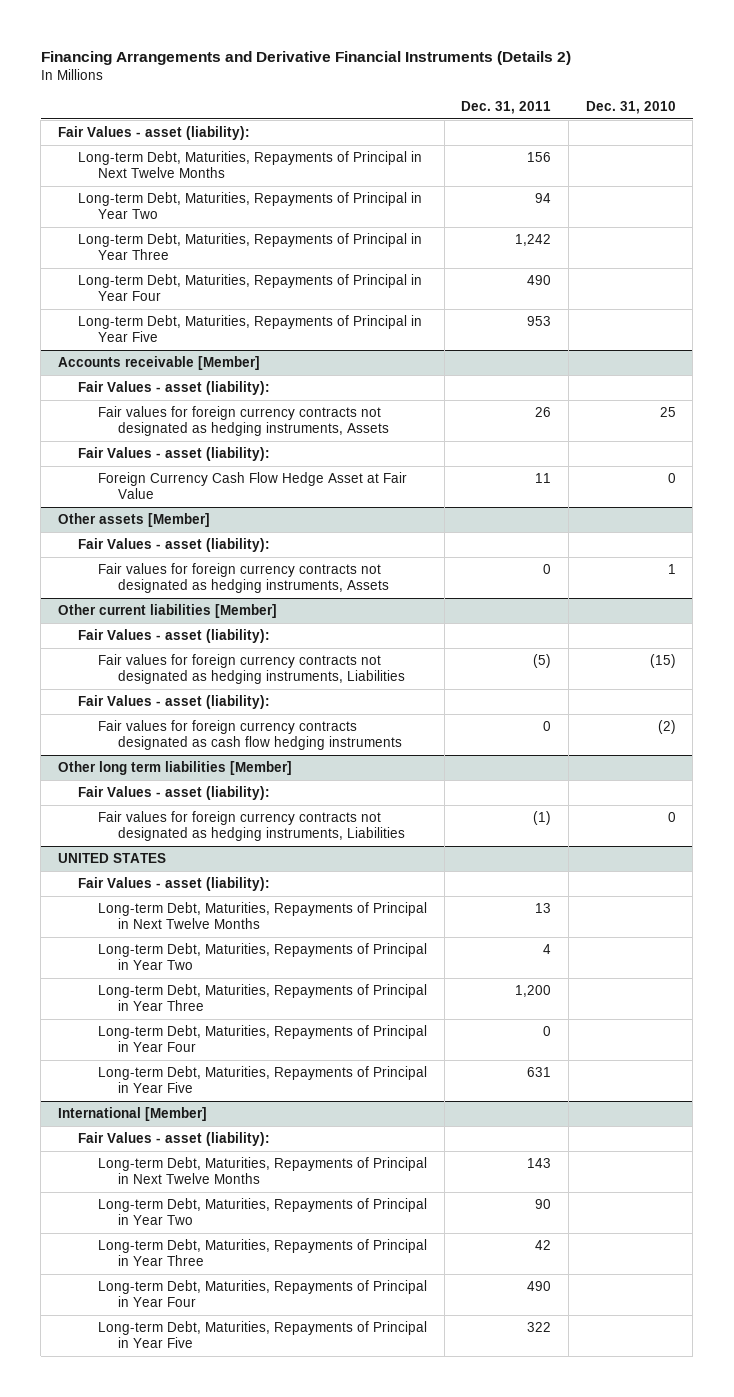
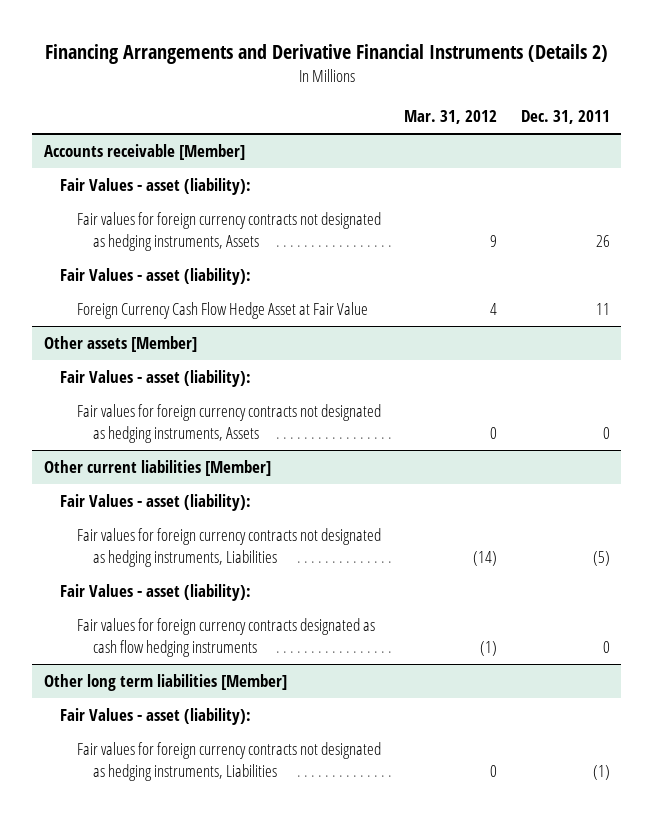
[585,100,676,114] Dec. 31, 2010 -> none
none -> [404,110,498,125] Mar. 31, 2012
[57,126,250,141] Fair Values - asset (liability): -> none
[78,151,423,179] Long-term Debt, Maturities, Repayments of Principal in Next Twelve Months -> none
[78,192,423,220] Long-term Debt, Maturities, Repayments of Principal in Year Two -> none
[78,233,423,261] Long-term Debt, Maturities, Repayments of Principal in Year Three -> none
[78,274,423,302] Long-term Debt, Maturities, Repayments of Principal in Year Four -> none
[78,315,423,343] Long-term Debt, Maturities, Repayments of Principal in Year Five -> none
[57,853,166,864] UNITED STATES -> none
[78,877,271,892] Fair Values - asset (liability): -> none
[98,902,428,930] Long-term Debt, Maturities, Repayments of Principal in Next Twelve Months -> none
[98,943,428,971] Long-term Debt, Maturities, Repayments of Principal in Year Two -> none
[98,984,428,1012] Long-term Debt, Maturities, Repayments of Principal in Year Three -> none
[98,1025,428,1053] Long-term Debt, Maturities, Repayments of Principal in Year Four -> none
[98,1066,428,1094] Long-term Debt, Maturities, Repayments of Principal in Year Five -> none
[57,1107,207,1122] International [Member] -> none
[78,1132,271,1147] Fair Values - asset (liability): -> none
[98,1157,428,1185] Long-term Debt, Maturities, Repayments of Principal in Next Twelve Months -> none
[98,1198,428,1226] Long-term Debt, Maturities, Repayments of Principal in Year Two -> none
[98,1239,428,1267] Long-term Debt, Maturities, Repayments of Principal in Year Three -> none
[98,1280,428,1308] Long-term Debt, Maturities, Repayments of Principal in Year Four -> none
[98,1321,428,1349] Long-term Debt, Maturities, Repayments of Principal in Year Five -> none

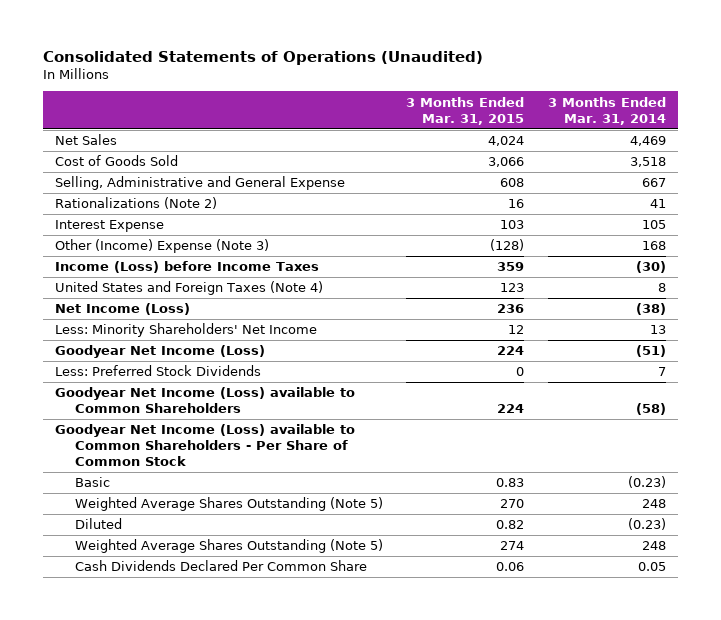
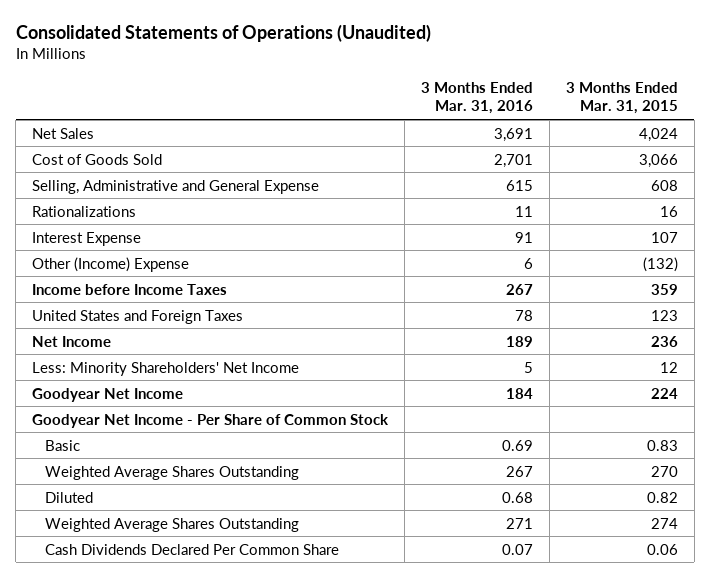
[548,96,667,125] 3 Months Ended Mar. 31, 2014 -> none
none -> [421,82,534,115] 3 Months Ended Mar. 31, 2016
[54,197,217,210] Rationalizations (Note 2) -> [32,205,137,217] Rationalizations
[500,220,525,230] 103 -> [651,231,679,243] 107
[54,239,269,254] Other (Income) Expense (Note 3) -> [32,256,190,272] Other (Income) Expense
[490,239,525,252] (128) -> [643,256,679,272] (132)
[54,261,319,274] Income (Loss) before Income Taxes -> [32,283,228,295] Income before Income Taxes
[54,281,323,296] United States and Foreign Taxes (Note 4) -> [32,309,244,324] United States and Foreign Taxes
[54,303,190,316] Net Income (Loss) -> [32,335,112,347] Net Income
[54,365,261,377] Less: Preferred Stock Dividends -> none
[54,387,355,414] Goodyear Net Income (Loss) available to Common Shareholders -> none
[54,345,265,359] Goodyear Net Income (Loss) -> [32,387,184,402] Goodyear Net Income
[54,424,355,467] Goodyear Net Income (Loss) available to Common Shareholders - Per Share of Common Stock -> [32,413,390,428] Goodyear Net Income - Per Share of Common Stock
[74,497,383,512] Weighted Average Shares Outstanding (Note 5) -> [44,465,299,480] Weighted Average Shares Outstanding
[74,539,383,554] Weighted Average Shares Outstanding (Note 5) -> [44,517,299,532] Weighted Average Shares Outstanding

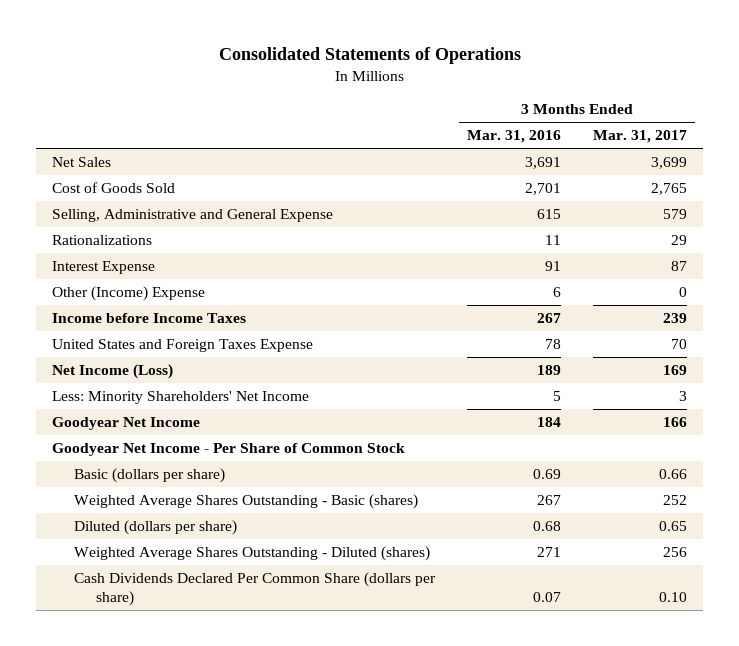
[15,24,431,43] Consolidated Statements of Operations (Unaudited) -> [218,46,521,64] Consolidated Statements of Operations
[566,82,679,115] 3 Months Ended Mar. 31, 2015 -> none
none -> [593,130,688,144] Mar. 31, 2017
[32,309,244,324] United States and Foreign Taxes -> [51,339,313,353] United States and Foreign Taxes Expense
[32,335,112,347] Net Income -> [51,364,173,380] Net Income (Loss)
[44,439,80,451] Basic -> [74,468,226,484] Basic (dollars per share)
[44,465,299,480] Weighted Average Shares Outstanding -> [74,494,419,510] Weighted Average Shares Outstanding - Basic (shares)
[44,491,93,503] Diluted -> [74,520,238,536] Diluted (dollars per share)
[44,517,299,532] Weighted Average Shares Outstanding -> [74,546,431,562] Weighted Average Shares Outstanding - Diluted (shares)
[44,543,339,555] Cash Dividends Declared Per Common Share -> [74,572,437,607] Cash Dividends Declared Per Common Share (dollars per share)

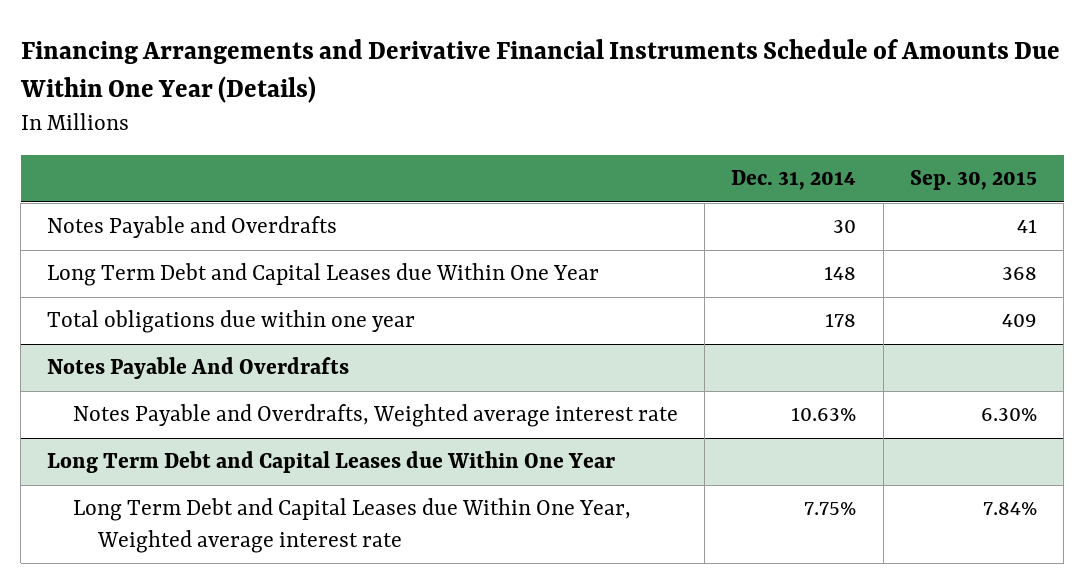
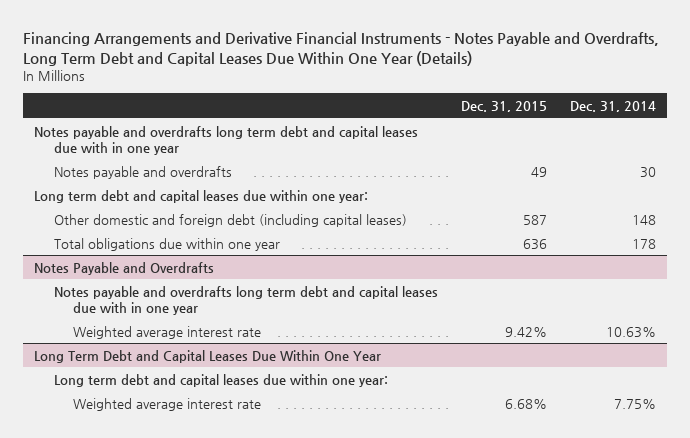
[19,38,1060,104] Financing Arrangements and Derivative Financial Instruments Schedule of Amounts Due Within One Year (Details) -> [22,31,659,66] Financing Arrangements and Derivative Financial Instruments - Notes Payable and Overdrafts, Long Term Debt and Capital Leases Due Within One Year (Details)
[910,170,1038,191] Sep. 30, 2015 -> none
none -> [460,101,547,113] Dec. 31, 2015
none -> [34,125,419,155] Notes payable and overdrafts long term debt and capital leases due with in one year
[47,216,338,239] Notes Payable and Overdrafts -> [53,165,232,179] Notes payable and overdrafts
none -> [34,189,369,203] Long term debt and capital leases due within one year:
[47,263,600,287] Long Term Debt and Capital Leases due Within One Year -> [53,213,407,227] Other domestic and foreign debt (including capital leases)
[47,357,350,380] Notes Payable And Overdrafts -> [34,261,215,275] Notes Payable and Overdrafts
none -> [53,285,438,315] Notes payable and overdrafts long term debt and capital leases due with in one year
[72,404,678,428] Notes Payable and Overdrafts, Weighted average interest rate -> [73,325,262,339] Weighted average interest rate
[47,451,616,474] Long Term Debt and Capital Leases due Within One Year -> [34,349,382,363] Long Term Debt and Capital Leases Due Within One Year
none -> [53,373,388,387] Long term debt and capital leases due within one year:
[72,498,631,553] Long Term Debt and Capital Leases due Within One Year, Weighted average interest rate -> [73,397,262,411] Weighted average interest rate

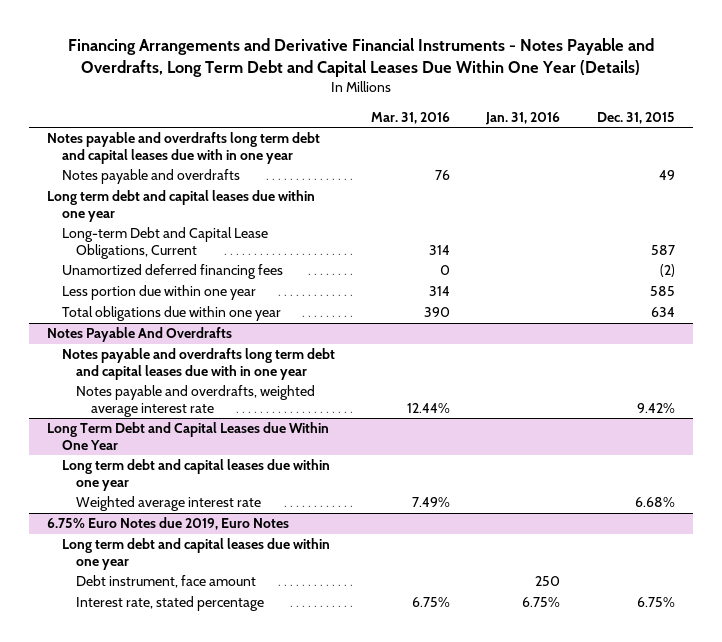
[569,101,656,113] Dec. 31, 2014 -> none
none -> [371,111,451,124] Mar. 31, 2016
none -> [485,111,561,125] Jan. 31, 2016
[34,189,369,203] Long term debt and capital leases due within one year: -> [47,190,316,222] Long term debt and capital leases due within one year
[53,213,407,227] Other domestic and foreign debt (including capital leases) -> [61,227,268,259] Long-term Debt and Capital Lease Obligations, Current
none -> [61,264,283,280] Unamortized deferred financing fees
none -> [61,285,256,301] Less portion due within one year
[522,238,547,250] 636 -> [650,307,675,318] 634
[34,261,215,275] Notes Payable and Overdrafts -> [47,327,233,343] Notes Payable And Overdrafts
[73,325,262,339] Weighted average interest rate -> [76,385,316,417] Notes payable and overdrafts, weighted average interest rate
[34,349,382,363] Long Term Debt and Capital Leases Due Within One Year -> [47,422,330,450] Long Term Debt and Capital Leases due Within One Year
[53,373,388,387] Long term debt and capital leases due within one year: -> [61,459,330,491] Long term debt and capital leases due within one year
none -> [47,517,290,531] 6.75% Euro Notes due 2019, Euro Notes
none -> [61,538,330,570] Long term debt and capital leases due within one year
none -> [76,575,257,589] Debt instrument, face amount
none -> [76,596,265,612] Interest rate, stated percentage

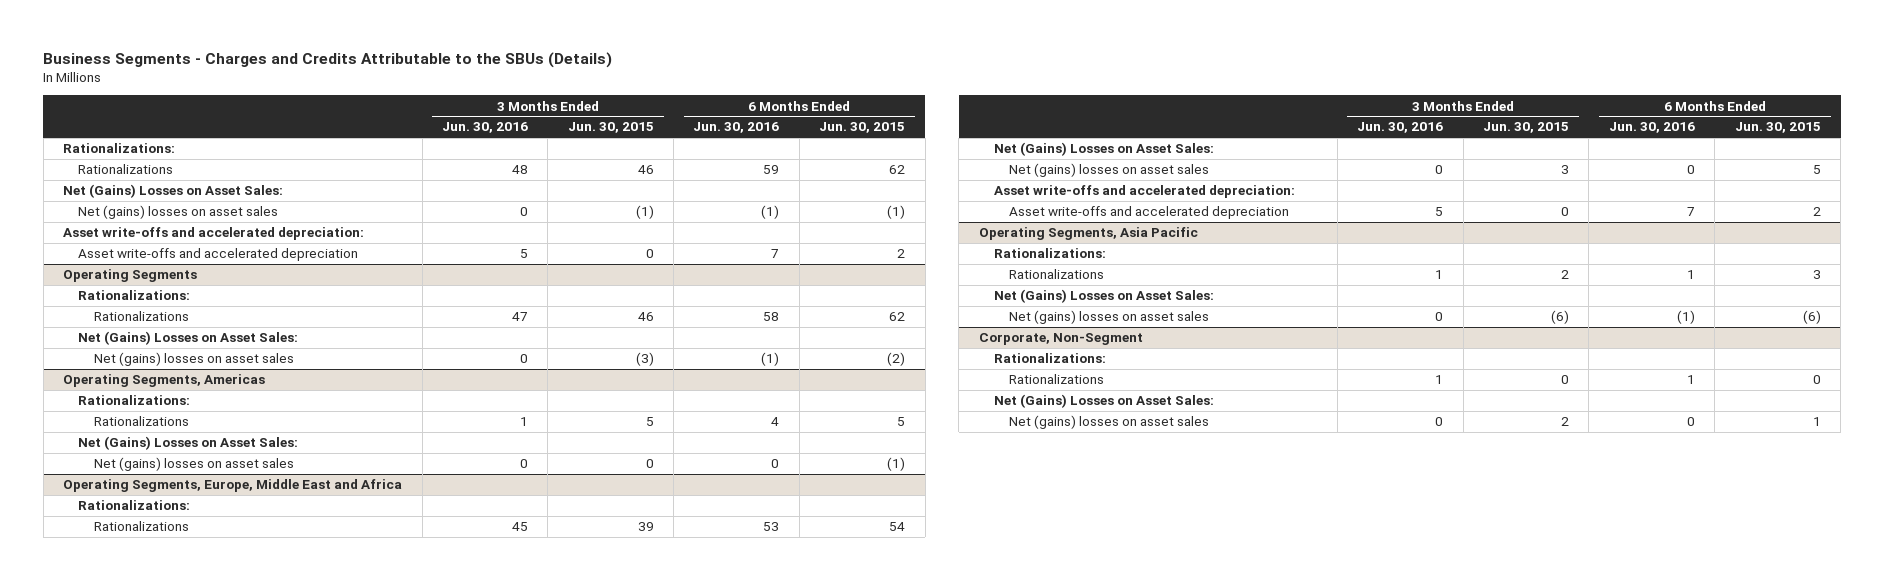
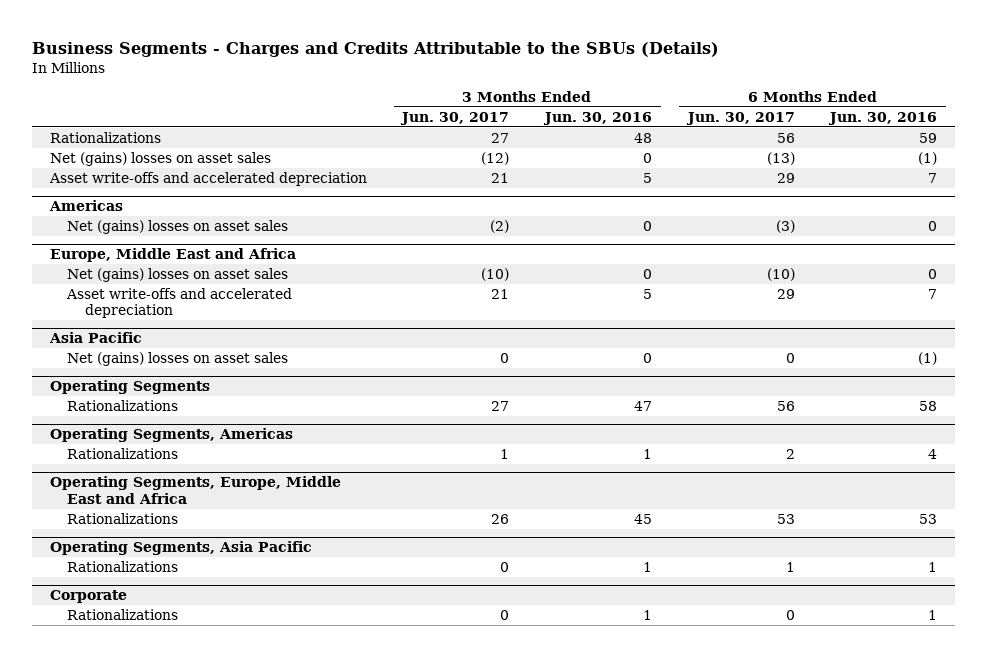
[567,122,654,134] Jun. 30, 2015 -> none
[819,122,906,134] Jun. 30, 2015 -> none
none -> [400,111,510,125] Jun. 30, 2017
none -> [685,111,795,125] Jun. 30, 2017
[63,143,176,154] Rationalizations: -> none
[63,184,284,199] Net (Gains) Losses on Asset Sales: -> none
[63,227,365,241] Asset write-offs and accelerated depreciation: -> none
none -> [48,200,123,212] Americas
none -> [67,220,289,235] Net (gains) losses on asset sales
none -> [49,248,296,263] Europe, Middle East and Africa
none -> [67,268,289,283] Net (gains) losses on asset sales
none -> [66,288,293,319] Asset write-offs and accelerated depreciation
none -> [48,332,142,344] Asia Pacific
none -> [67,352,289,367] Net (gains) losses on asset sales
[78,290,191,301] Rationalizations: -> none
[78,331,299,346] Net (Gains) Losses on Asset Sales: -> none
[93,352,294,367] Net (gains) losses on asset sales -> none
[78,395,191,406] Rationalizations: -> none
[78,436,299,451] Net (Gains) Losses on Asset Sales: -> none
[93,457,294,472] Net (gains) losses on asset sales -> none
[78,500,191,511] Rationalizations: -> none
[993,142,1214,157] Net (Gains) Losses on Asset Sales: -> none
[1009,163,1210,178] Net (gains) losses on asset sales -> none
[993,185,1295,199] Asset write-offs and accelerated depreciation: -> none
[1009,206,1290,220] Asset write-offs and accelerated depreciation -> none
[993,248,1106,259] Rationalizations: -> none
[993,289,1214,304] Net (Gains) Losses on Asset Sales: -> none
[1009,310,1210,325] Net (gains) losses on asset sales -> none
[993,353,1106,364] Rationalizations: -> none
[978,333,1143,346] Corporate, Non-Segment -> [49,590,127,604] Corporate
[993,394,1214,409] Net (Gains) Losses on Asset Sales: -> none
[1009,415,1210,430] Net (gains) losses on asset sales -> none

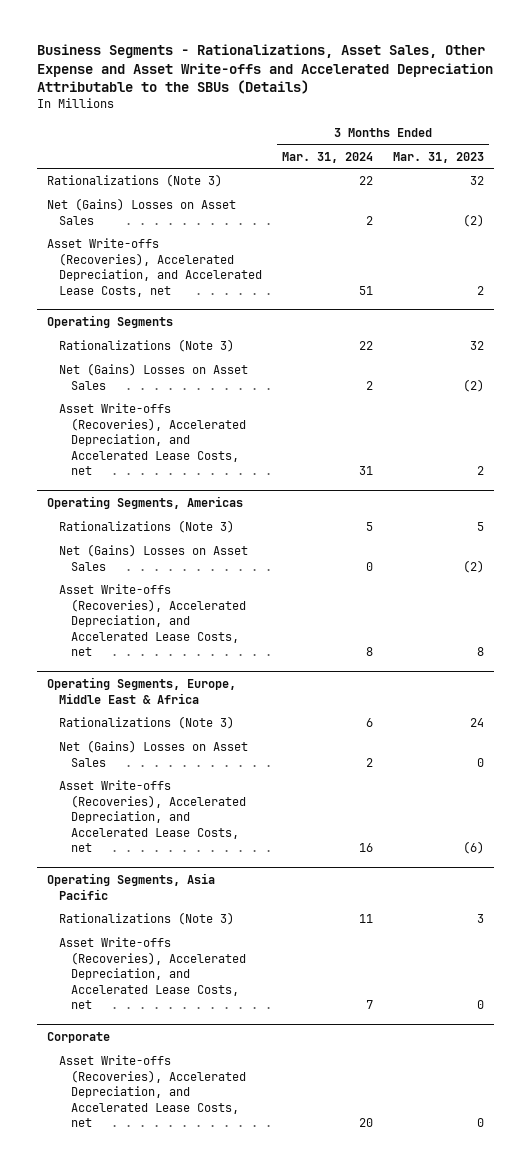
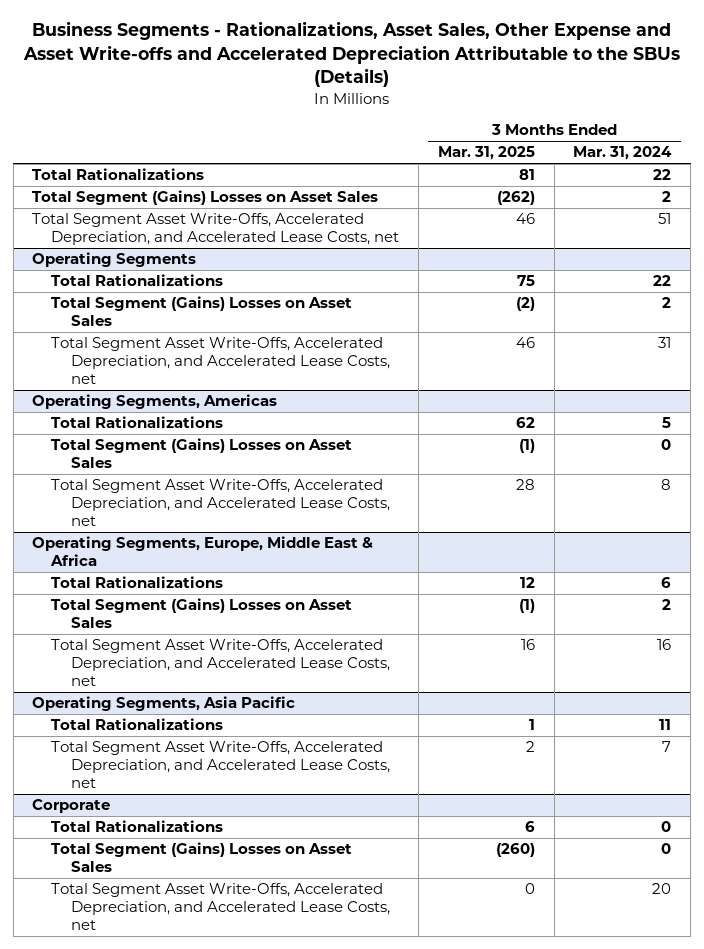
[393,151,485,163] Mar. 31, 2023 -> none
none -> [437,146,535,161] Mar. 31, 2025
[46,174,222,188] Rationalizations (Note 3) -> [32,168,205,181] Total Rationalizations
[46,198,236,225] Net (Gains) Losses on Asset Sales -> [32,190,379,206] Total Segment (Gains) Losses on Asset Sales
[46,238,262,297] Asset Write-offs (Recoveries), Accelerated Depreciation, and Accelerated Lease Costs, net -> [32,213,400,246] Total Segment Asset Write-Offs, Accelerated Depreciation, and Accelerated Lease Costs, net
[58,339,234,353] Rationalizations (Note 3) -> [51,274,224,287] Total Rationalizations
[58,363,248,390] Net (Gains) Losses on Asset Sales -> [51,296,353,327] Total Segment (Gains) Losses on Asset Sales
[58,403,246,476] Asset Write-offs (Recoveries), Accelerated Depreciation, and Accelerated Lease Costs, net -> [51,337,390,385] Total Segment Asset Write-Offs, Accelerated Depreciation, and Accelerated Lease Costs, net
[58,520,234,534] Rationalizations (Note 3) -> [51,416,224,429] Total Rationalizations
[58,544,248,571] Net (Gains) Losses on Asset Sales -> [51,438,353,469] Total Segment (Gains) Losses on Asset Sales
[58,584,246,657] Asset Write-offs (Recoveries), Accelerated Depreciation, and Accelerated Lease Costs, net -> [51,479,390,527] Total Segment Asset Write-Offs, Accelerated Depreciation, and Accelerated Lease Costs, net
[58,716,234,730] Rationalizations (Note 3) -> [51,576,224,589] Total Rationalizations
[58,740,248,767] Net (Gains) Losses on Asset Sales -> [51,598,353,629] Total Segment (Gains) Losses on Asset Sales
[58,780,246,853] Asset Write-offs (Recoveries), Accelerated Depreciation, and Accelerated Lease Costs, net -> [51,639,390,687] Total Segment Asset Write-Offs, Accelerated Depreciation, and Accelerated Lease Costs, net
[58,912,234,926] Rationalizations (Note 3) -> [51,718,224,731] Total Rationalizations
[58,937,246,1010] Asset Write-offs (Recoveries), Accelerated Depreciation, and Accelerated Lease Costs, net -> [51,741,390,789] Total Segment Asset Write-Offs, Accelerated Depreciation, and Accelerated Lease Costs, net
none -> [51,820,224,833] Total Rationalizations
none -> [51,842,353,873] Total Segment (Gains) Losses on Asset Sales
[58,1055,246,1128] Asset Write-offs (Recoveries), Accelerated Depreciation, and Accelerated Lease Costs, net -> [51,883,390,931] Total Segment Asset Write-Offs, Accelerated Depreciation, and Accelerated Lease Costs, net

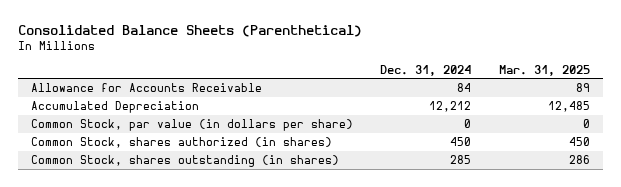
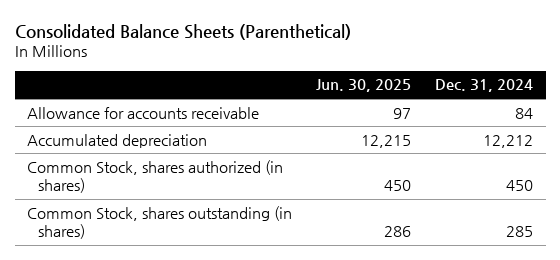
[498,64,590,76] Mar. 31, 2025 -> none
none -> [316,79,412,93] Jun. 30, 2025
[31,118,354,131] Common Stock, par value (in dollars per share) -> none
[31,82,263,92] Allowance for Accounts Receivable -> [26,106,259,119] Allowance for accounts receivable
[31,100,200,113] Accumulated Depreciation -> [26,133,207,148] Accumulated depreciation

